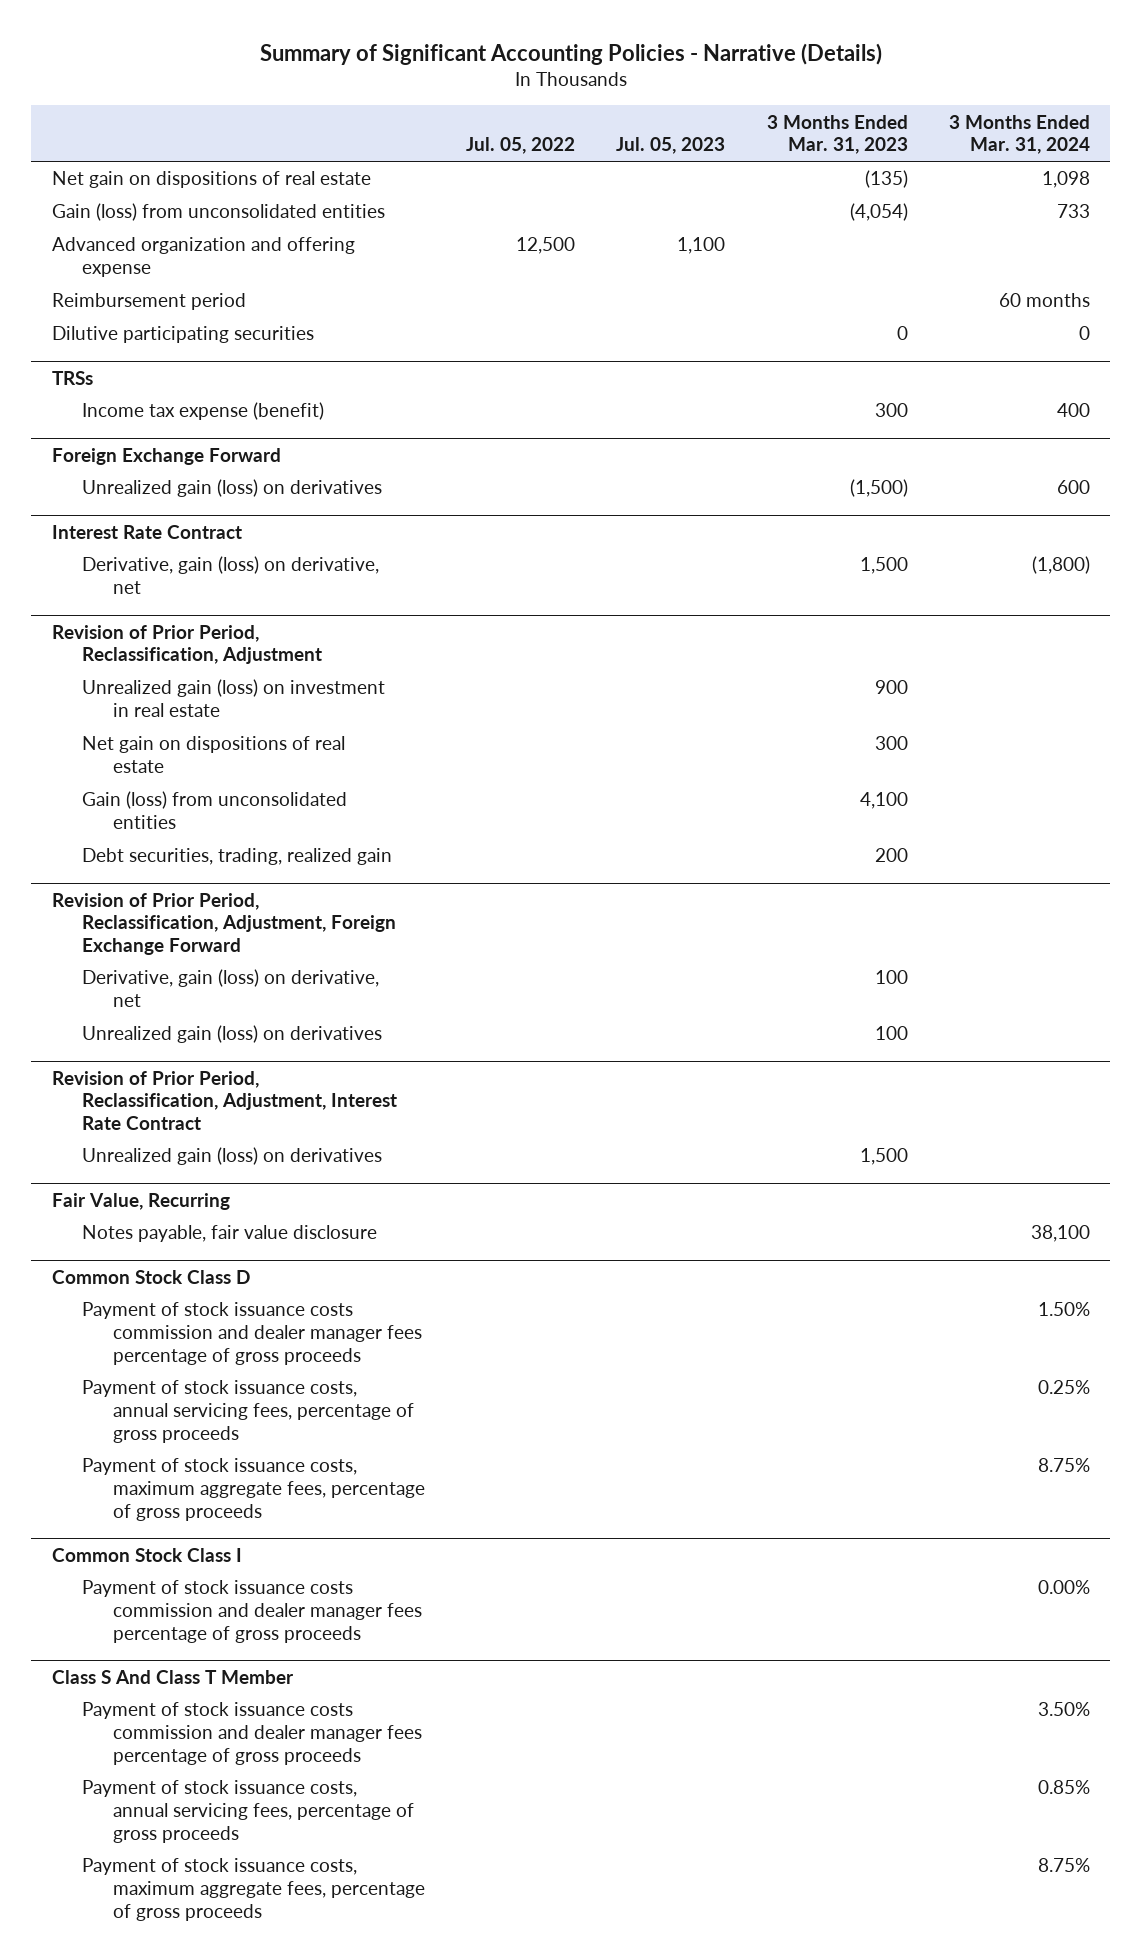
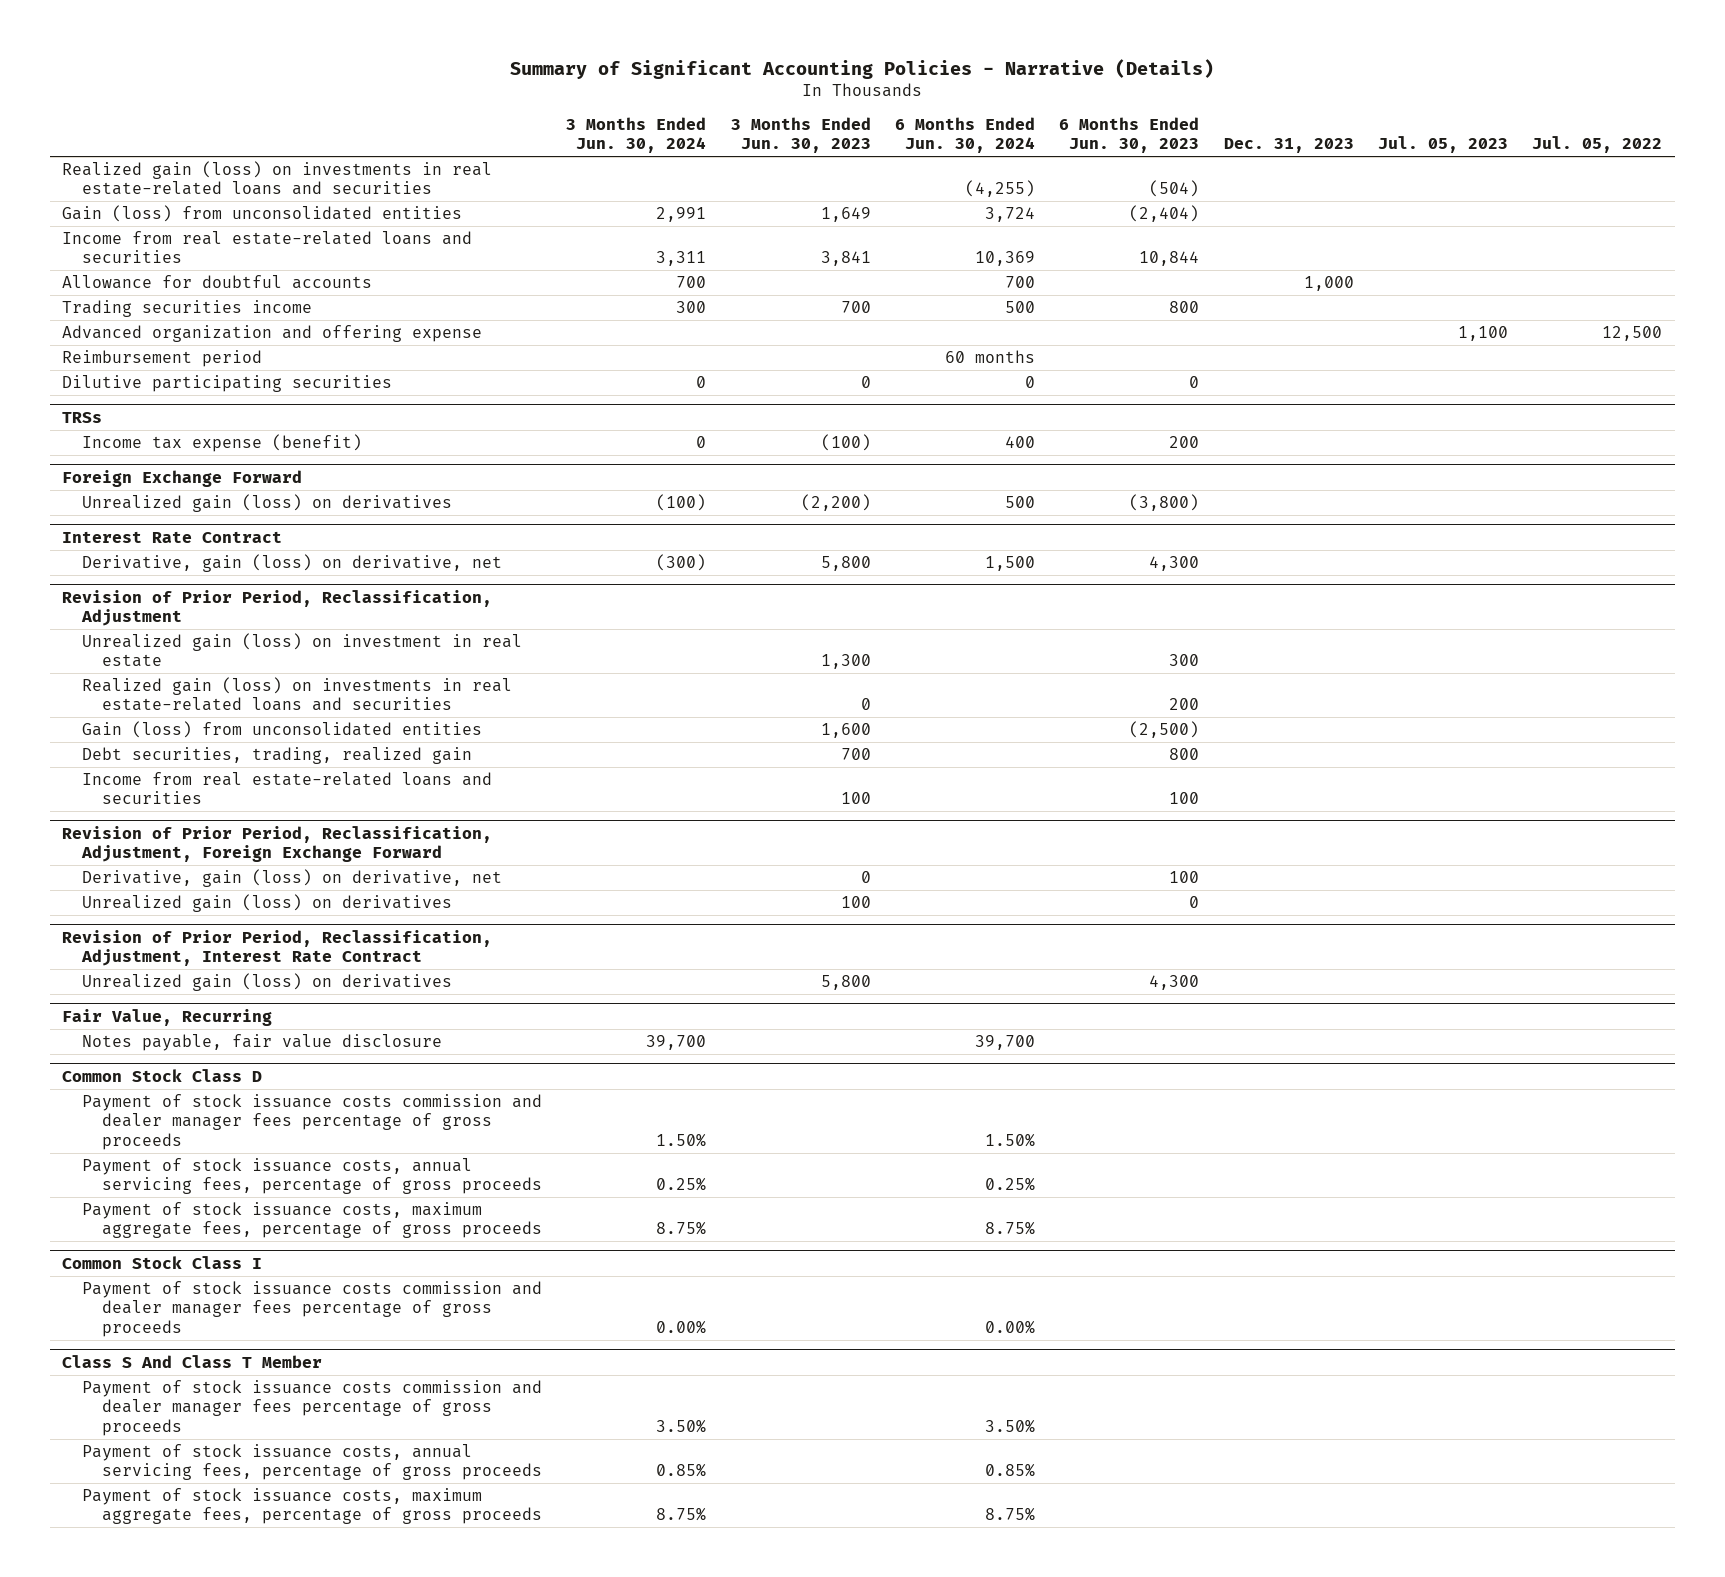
[766,114,908,155] 3 Months Ended Mar. 31, 2023 -> none
[948,114,1090,155] 3 Months Ended Mar. 31, 2024 -> none
none -> [566,116,707,154] 3 Months Ended Jun. 30, 2024
none -> [730,116,871,154] 3 Months Ended Jun. 30, 2023
none -> [895,116,1036,154] 6 Months Ended Jun. 30, 2024
none -> [1059,116,1200,154] 6 Months Ended Jun. 30, 2023
none -> [1223,138,1354,154] Dec. 31, 2023
[51,171,371,189] Net gain on dispositions of real estate -> [62,161,493,196] Realized gain (loss) on investments in real estate-related loans and securities
none -> [62,231,473,264] Income from real estate-related loans and securities
none -> [62,275,373,290] Allowance for doubtful accounts
none -> [62,300,313,318] Trading securities income
[82,736,346,773] Net gain on dispositions of real estate -> [82,677,513,712] Realized gain (loss) on investments in real estate-related loans and securities
none -> [82,772,493,805] Income from real estate-related loans and securities

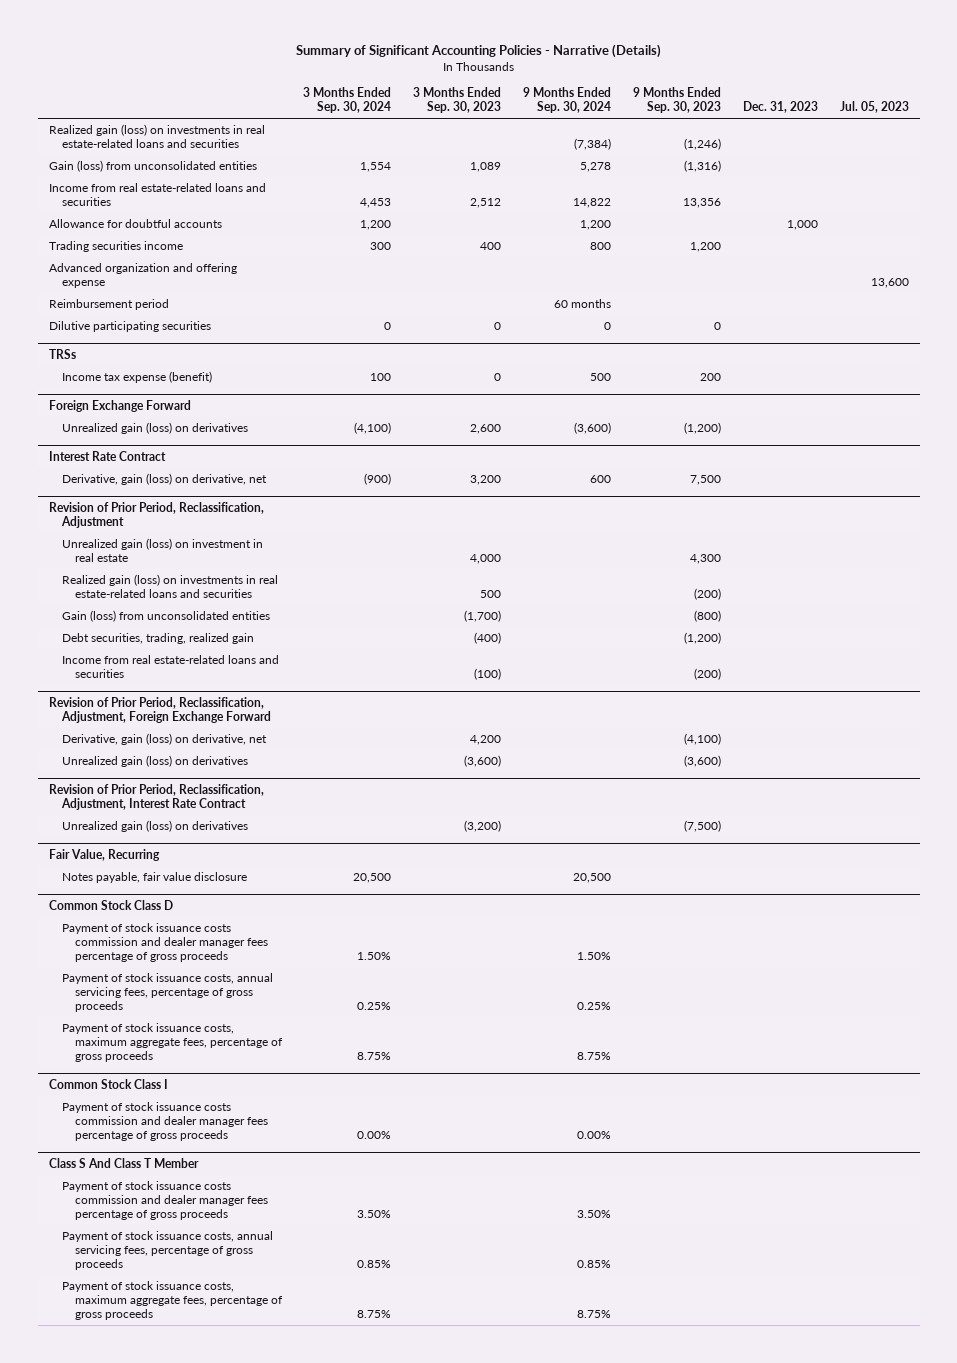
[566,116,707,154] 3 Months Ended Jun. 30, 2024 -> none
[730,116,871,154] 3 Months Ended Jun. 30, 2023 -> none
[895,116,1036,154] 6 Months Ended Jun. 30, 2024 -> none
[1059,116,1200,154] 6 Months Ended Jun. 30, 2023 -> none
[1532,136,1663,154] Jul. 05, 2022 -> none
none -> [303,87,392,114] 3 Months Ended Sep. 30, 2024
none -> [413,87,502,114] 3 Months Ended Sep. 30, 2023
none -> [523,87,612,114] 9 Months Ended Sep. 30, 2024
none -> [632,87,721,114] 9 Months Ended Sep. 30, 2023
[1458,326,1509,342] 1,100 -> [870,277,909,288] 13,600

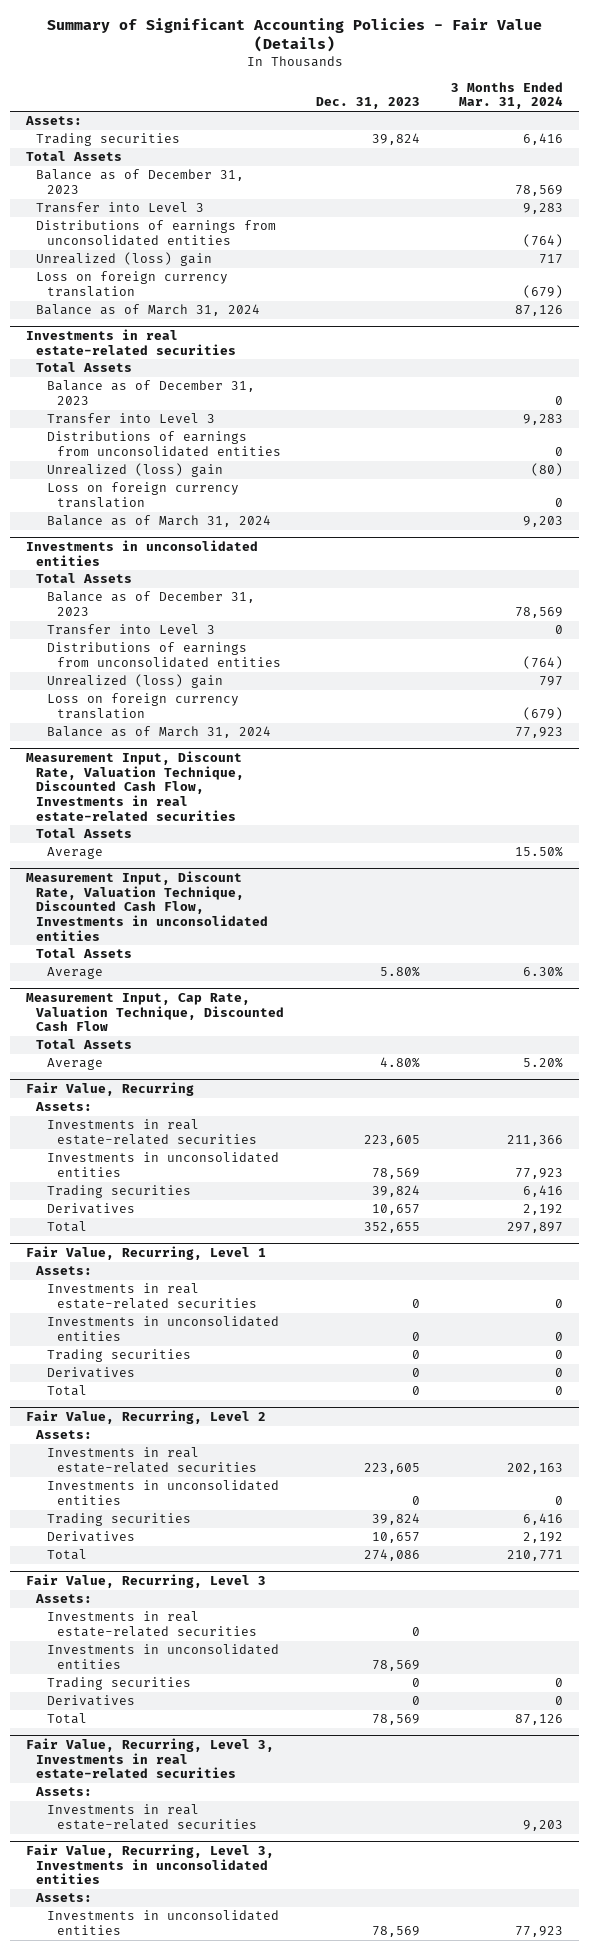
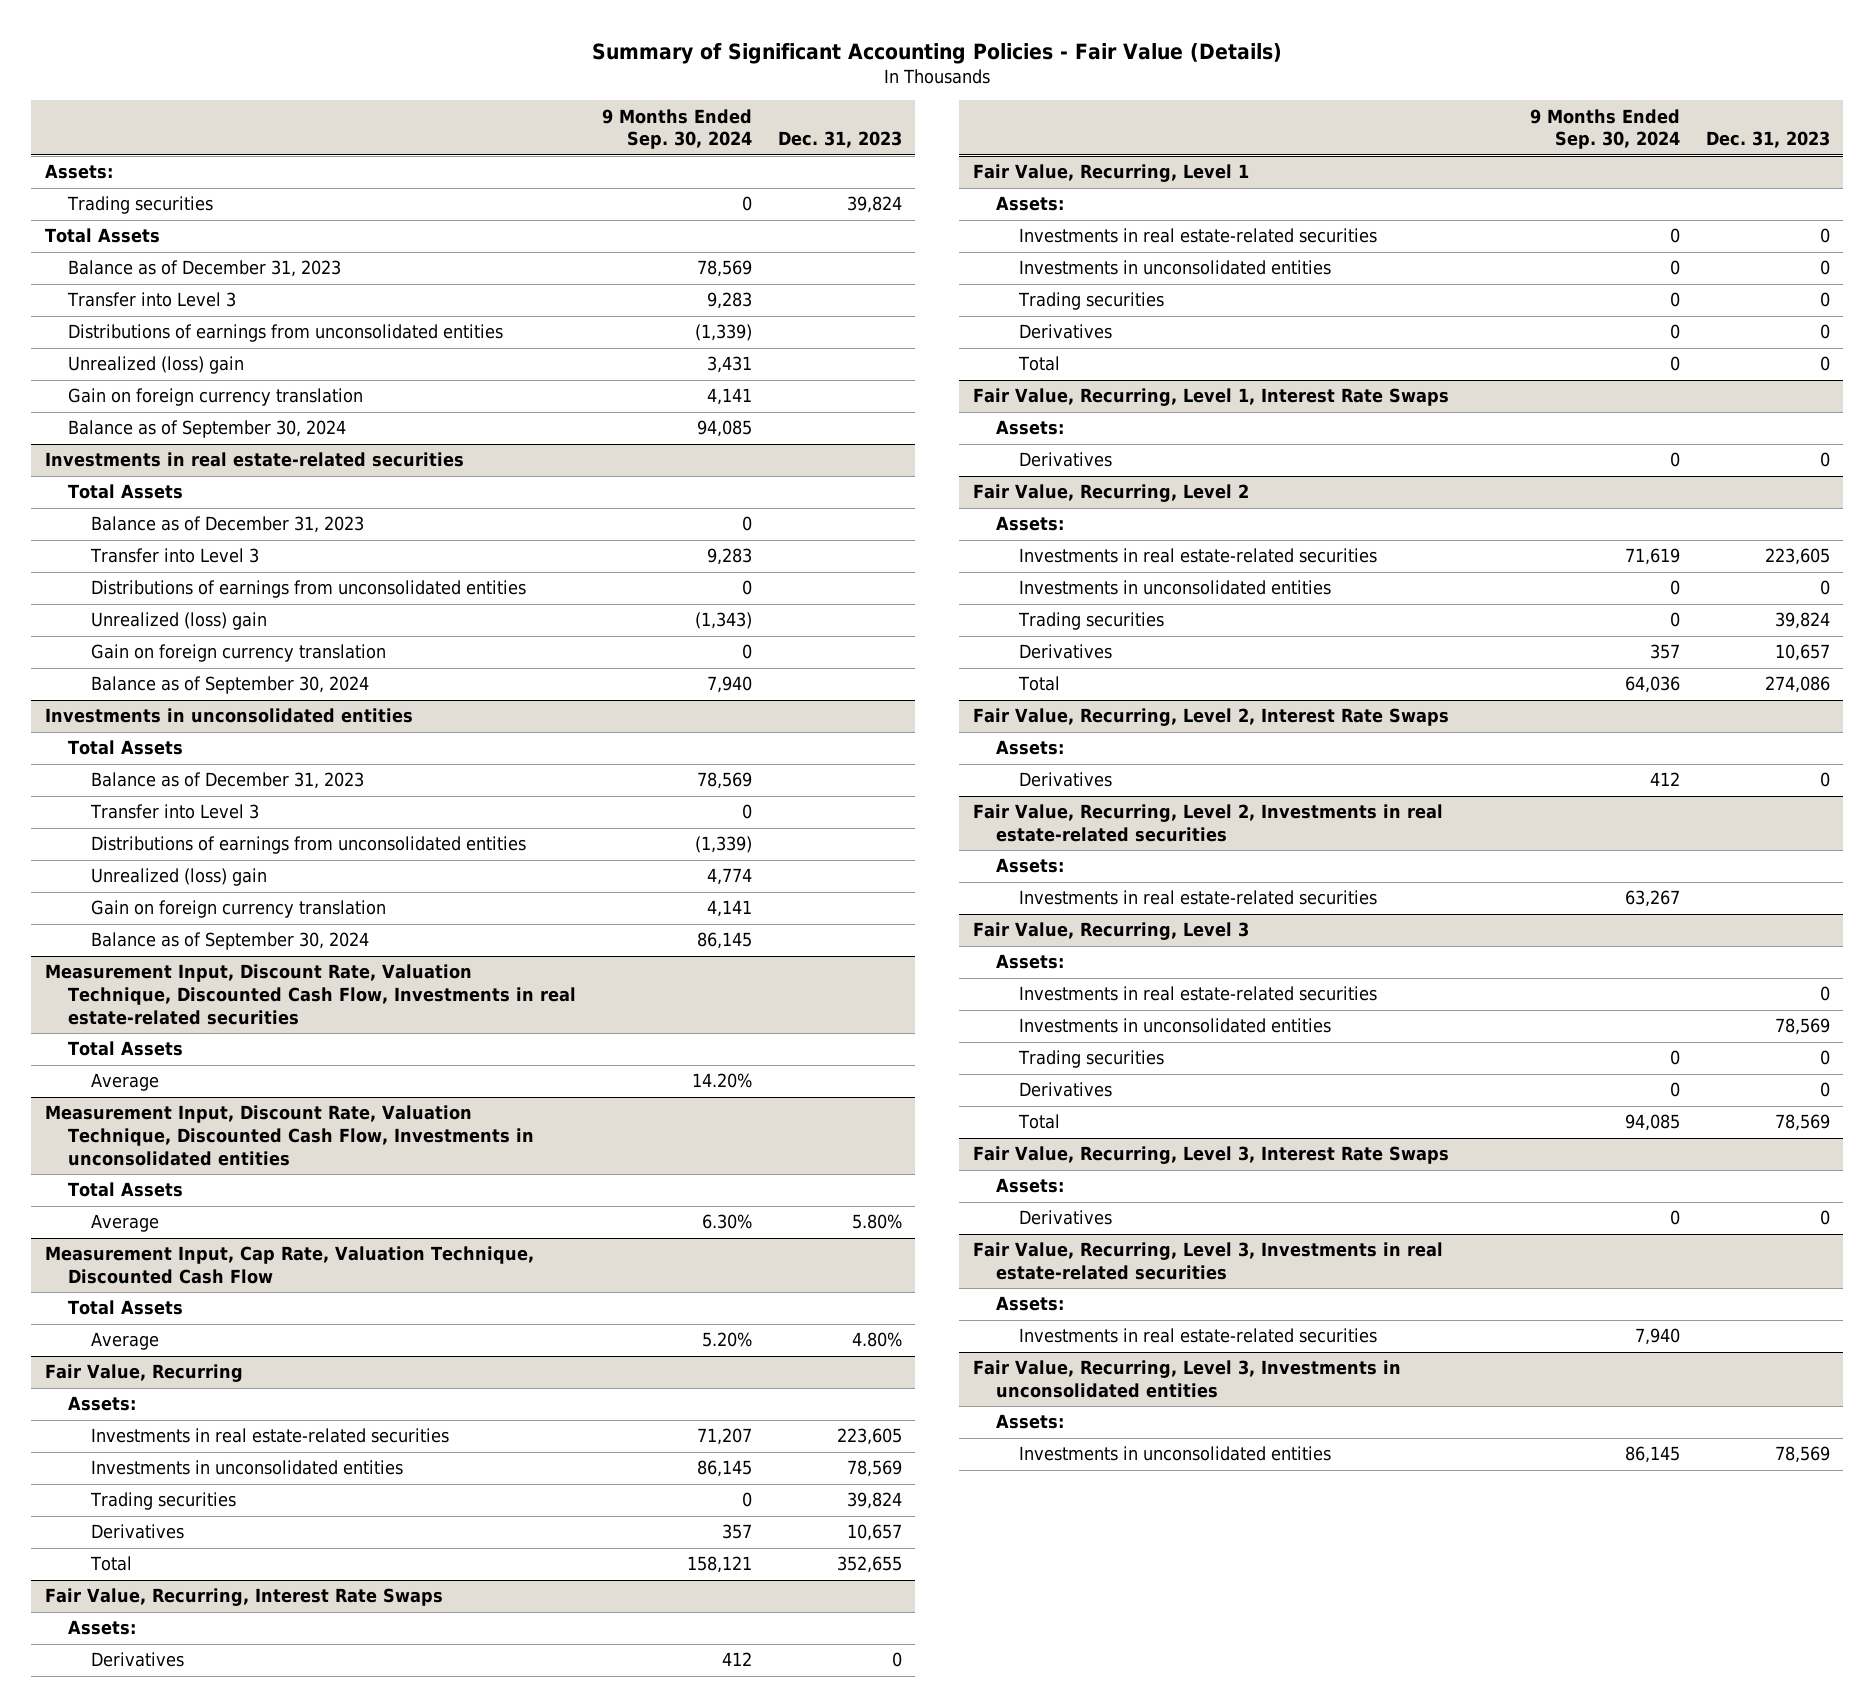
[451,81,564,110] 3 Months Ended Mar. 31, 2024 -> none
none -> [601,108,752,150] 9 Months Ended Sep. 30, 2024
[36,271,229,298] Loss on foreign currency translation -> [67,388,363,407] Gain on foreign currency translation
[36,304,261,317] Balance as of March 31, 2024 -> [67,420,346,439] Balance as of September 30, 2024
[46,482,239,509] Loss on foreign currency translation -> [90,644,386,663] Gain on foreign currency translation
[46,515,271,528] Balance as of March 31, 2024 -> [90,676,369,695] Balance as of September 30, 2024
[46,693,239,720] Loss on foreign currency translation -> [90,900,386,919] Gain on foreign currency translation
[46,726,271,739] Balance as of March 31, 2024 -> [90,932,369,951] Balance as of September 30, 2024
none -> [44,1588,443,1607] Fair Value, Recurring, Interest Rate Swaps
none -> [67,1620,136,1636] Assets:
none -> [90,1652,184,1668] Derivatives
none -> [972,388,1449,407] Fair Value, Recurring, Level 1, Interest Rate Swaps
none -> [995,420,1064,436] Assets:
none -> [1018,452,1112,468] Derivatives
none -> [972,708,1449,727] Fair Value, Recurring, Level 2, Interest Rate Swaps
none -> [995,740,1064,756] Assets:
none -> [1018,772,1112,788] Derivatives
none -> [972,804,1443,843] Fair Value, Recurring, Level 2, Investments in real estate-related securities
none -> [995,858,1064,874] Assets:
none -> [1018,890,1377,906] Investments in real estate-related securities
none -> [972,1146,1449,1165] Fair Value, Recurring, Level 3, Interest Rate Swaps
none -> [995,1178,1064,1194] Assets:
none -> [1018,1210,1112,1226] Derivatives

